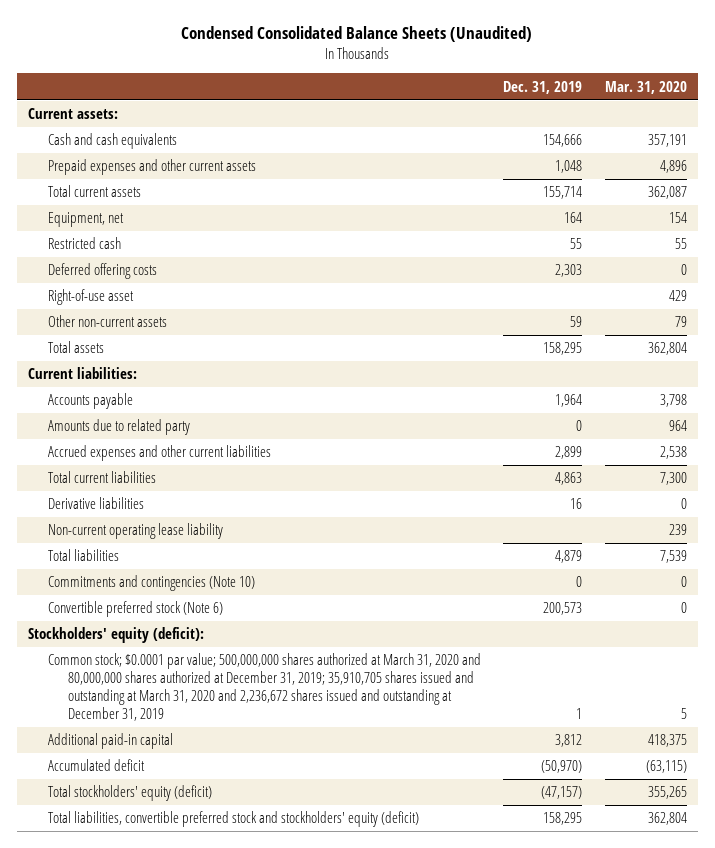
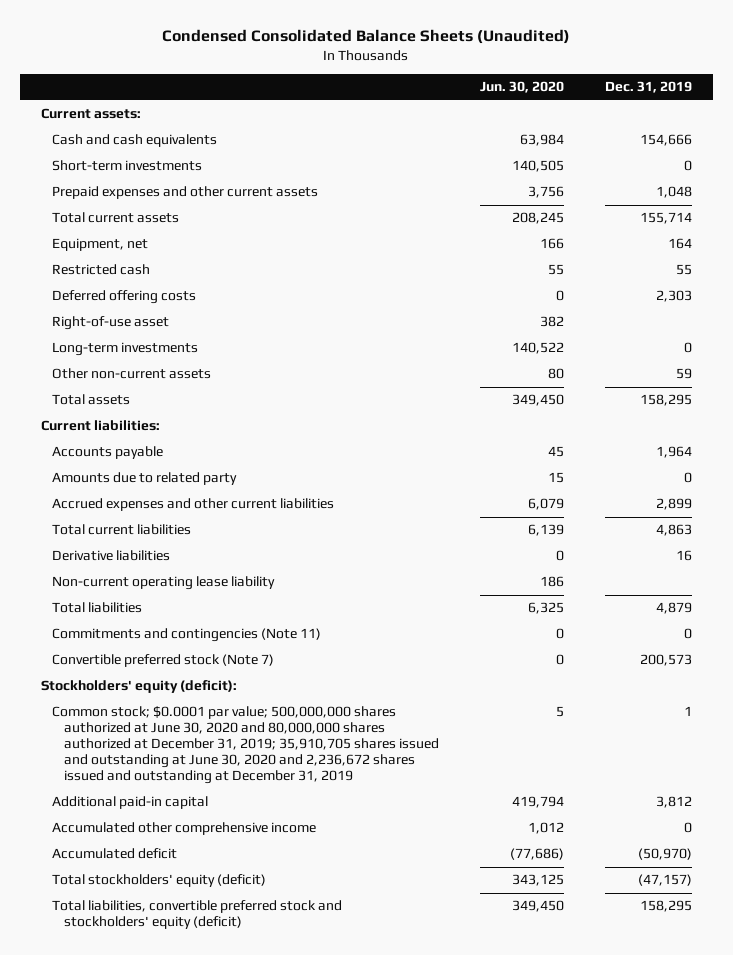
[604,80,687,94] Mar. 31, 2020 -> none
none -> [479,81,564,94] Jun. 30, 2020
none -> [52,160,203,172] Short-term investments
none -> [52,342,199,357] Long-term investments
[48,575,256,592] Commitments and contingencies (Note 10) -> [52,628,322,643] Commitments and contingencies (Note 11)
[48,601,224,618] Convertible preferred stock (Note 6) -> [52,654,275,668] Convertible preferred stock (Note 7)
[48,653,482,722] Common stock; $0.0001 par value; 500,000,000 shares authorized at March 31, 2020 and 80,000,000 shares authorized at December 31, 2019; 35,910,705 shares issued and outstanding at March 31, 2020 and 2,236,672 shares issued and outstanding at December 31, 2019 -> [52,706,439,785] Common stock; $0.0001 par value; 500,000,000 shares authorized at June 30, 2020 and 80,000,000 shares authorized at December 31, 2019; 35,910,705 shares issued and outstanding at June 30, 2020 and 2,236,672 shares issued and outstanding at December 31, 2019
none -> [52,822,317,836] Accumulated other comprehensive income

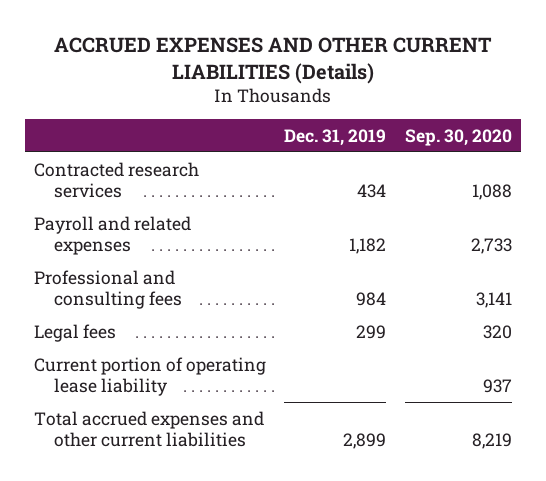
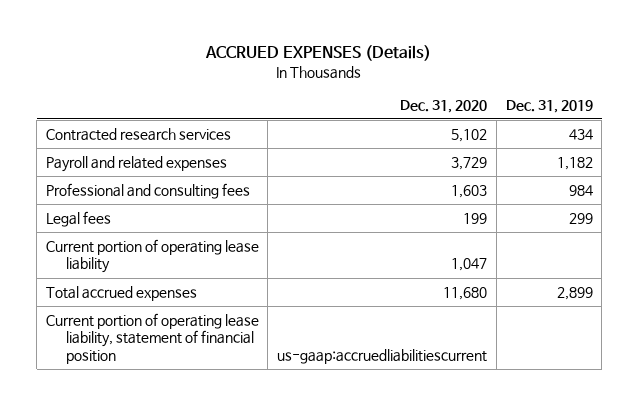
[53,36,492,84] ACCRUED EXPENSES AND OTHER CURRENT LIABILITIES (Details) -> [205,45,432,62] ACCRUED EXPENSES (Details)
[404,128,512,146] Sep. 30, 2020 -> none
none -> [400,99,488,113] Dec. 31, 2020
[33,410,264,447] Total accrued expenses and other current liabilities -> [45,286,197,302] Total accrued expenses
none -> [45,313,259,364] Current portion of operating lease liability, statement of financial position

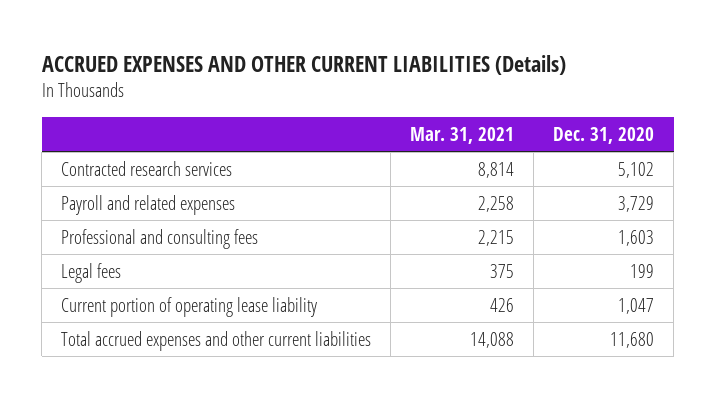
[205,45,432,62] ACCRUED EXPENSES (Details) -> [41,54,566,75] ACCRUED EXPENSES AND OTHER CURRENT LIABILITIES (Details)
[505,99,593,113] Dec. 31, 2019 -> none
none -> [410,126,515,144] Mar. 31, 2021
[45,313,259,364] Current portion of operating lease liability, statement of financial position -> none
[45,286,197,302] Total accrued expenses -> [61,331,372,352] Total accrued expenses and other current liabilities

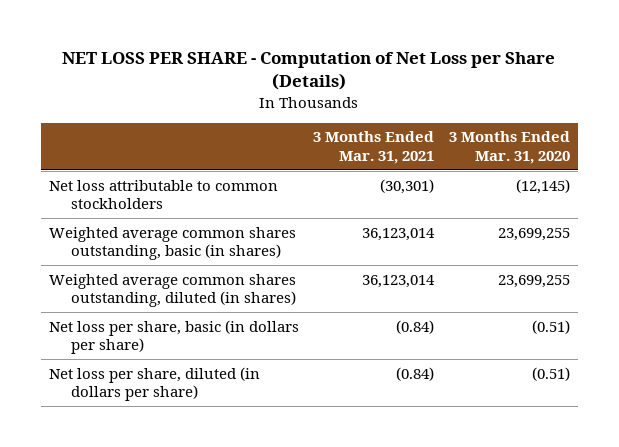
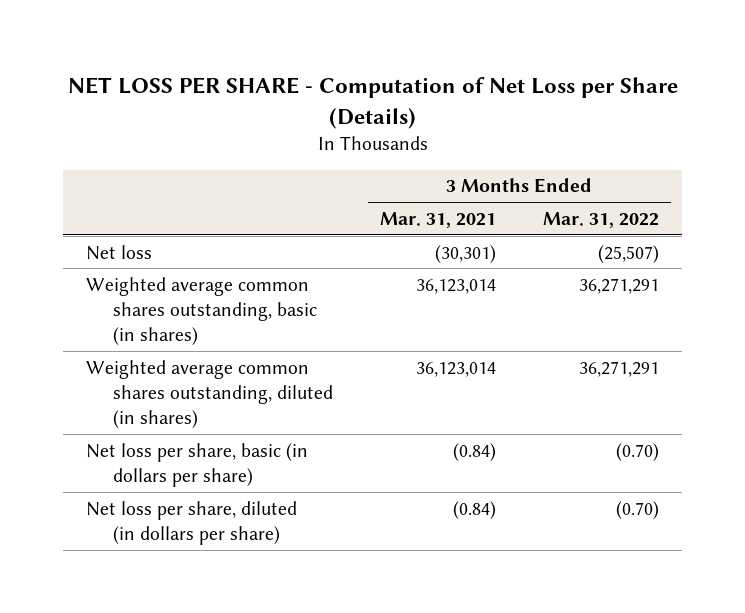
[449,131,571,164] 3 Months Ended Mar. 31, 2020 -> none
none -> [542,211,659,228] Mar. 31, 2022
[48,179,278,210] Net loss attributable to common stockholders -> [86,244,153,260] Net loss

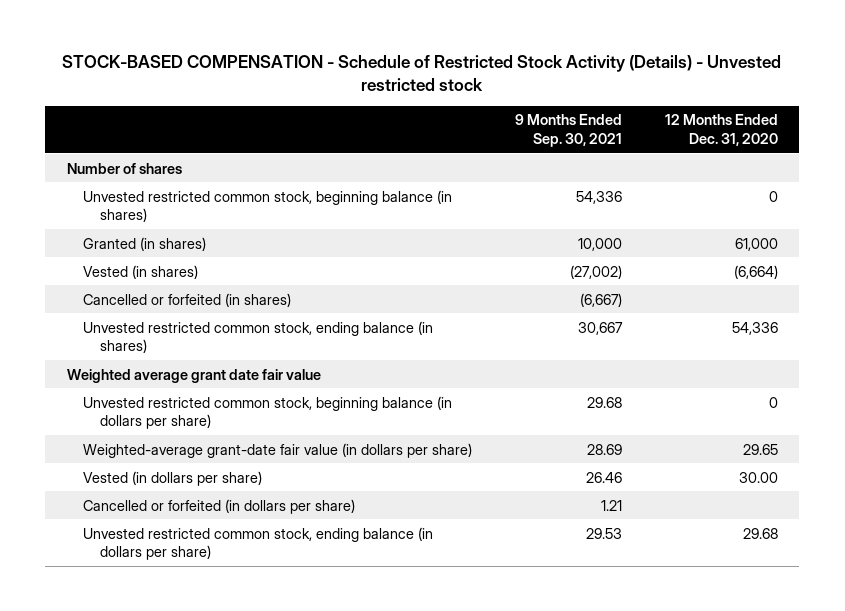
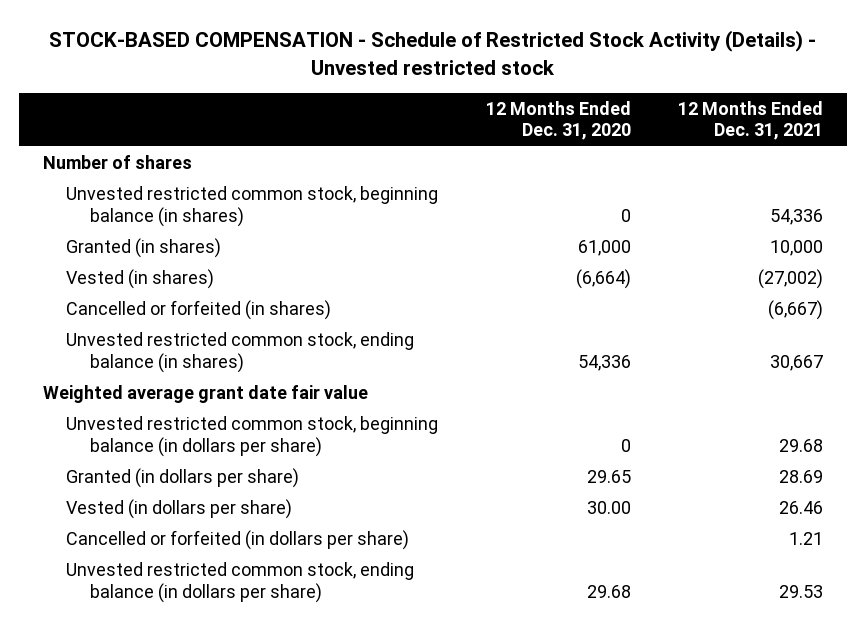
[515,114,623,147] 9 Months Ended Sep. 30, 2021 -> none
none -> [678,100,824,141] 12 Months Ended Dec. 31, 2021
[83,442,473,458] Weighted-average grant-date fair value (in dollars per share) -> [66,468,300,489] Granted (in dollars per share)

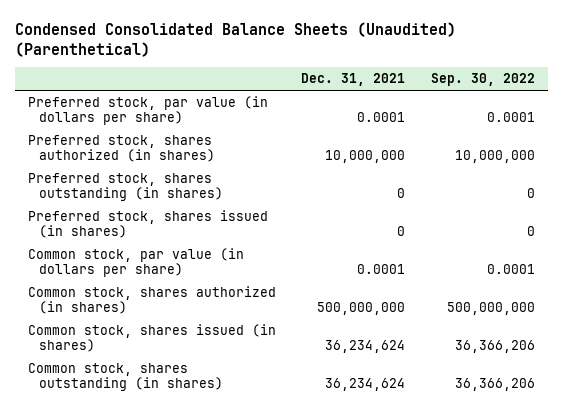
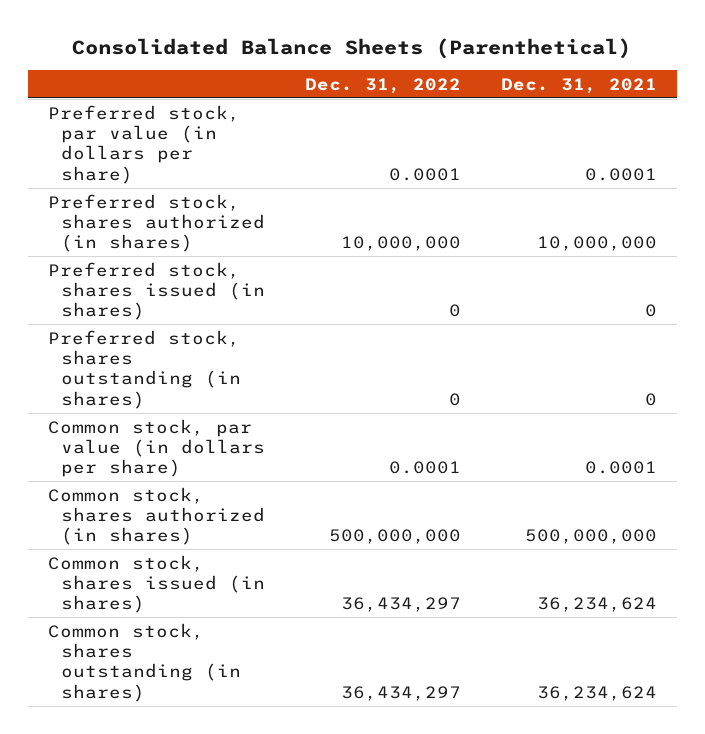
[15,21,457,57] Condensed Consolidated Balance Sheets (Unaudited) (Parenthetical) -> [72,37,632,59] Consolidated Balance Sheets (Parenthetical)
[430,73,535,87] Sep. 30, 2022 -> none
none -> [304,77,461,94] Dec. 31, 2022
[28,173,224,202] Preferred stock, shares outstanding (in shares) -> [48,329,242,409] Preferred stock, shares outstanding (in shares)

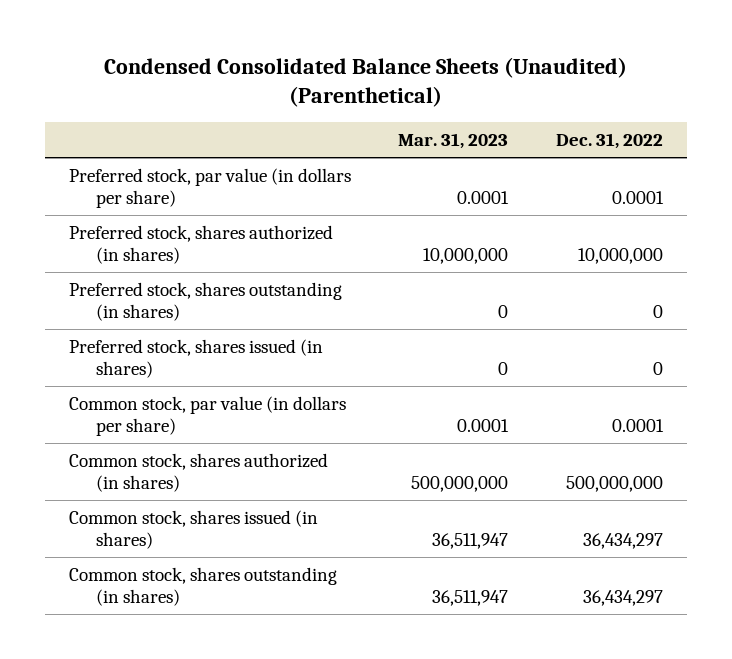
[72,37,632,59] Consolidated Balance Sheets (Parenthetical) -> [103,57,627,108] Condensed Consolidated Balance Sheets (Unaudited) (Parenthetical)
[500,77,657,94] Dec. 31, 2021 -> none
none -> [398,133,509,150] Mar. 31, 2023
[48,261,266,321] Preferred stock, shares issued (in shares) -> [68,338,323,379] Preferred stock, shares issued (in shares)

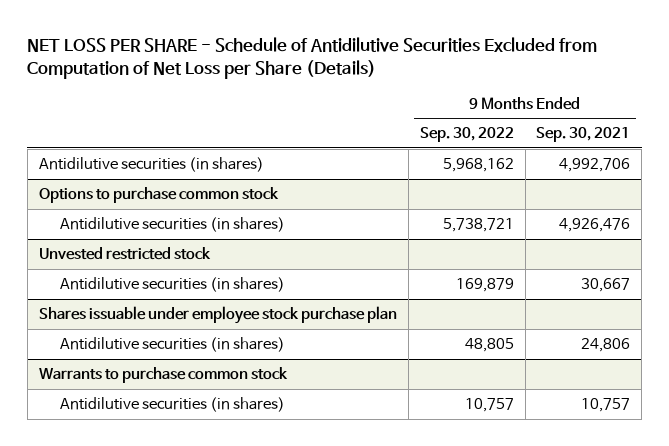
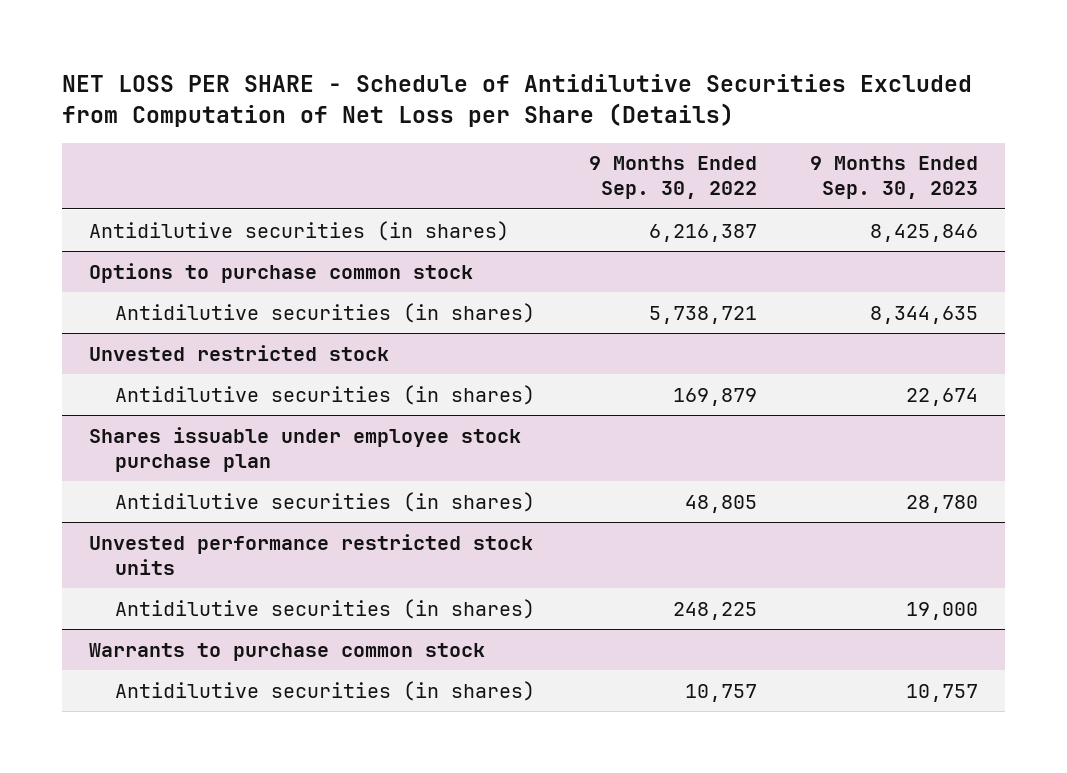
[536,127,631,143] Sep. 30, 2021 -> none
none -> [809,156,978,200] 9 Months Ended Sep. 30, 2023
[442,158,514,173] 5,968,162 -> [648,223,757,242] 6,216,387
none -> [88,533,533,575] Unvested performance restricted stock units
none -> [115,598,536,619] Antidilutive securities (in shares)

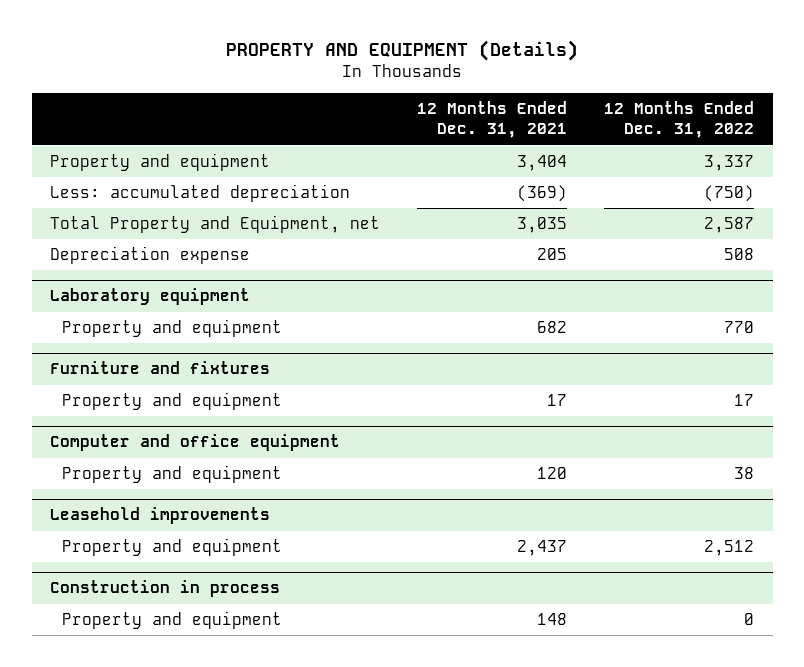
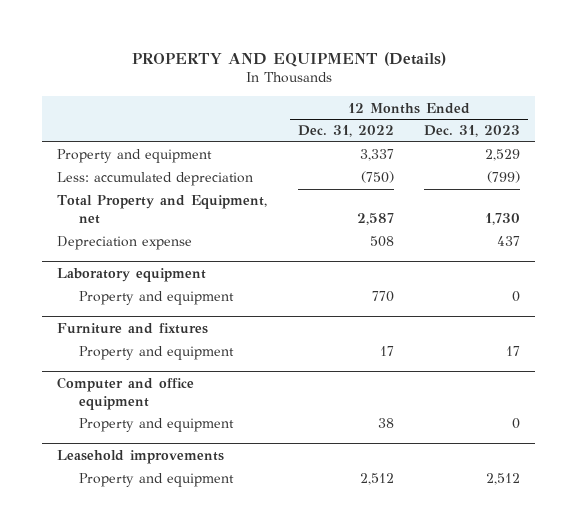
[417,101,568,139] 12 Months Ended Dec. 31, 2021 -> none
none -> [424,125,521,138] Dec. 31, 2023
[50,580,281,598] Construction in process -> none
[62,611,283,630] Property and equipment -> none

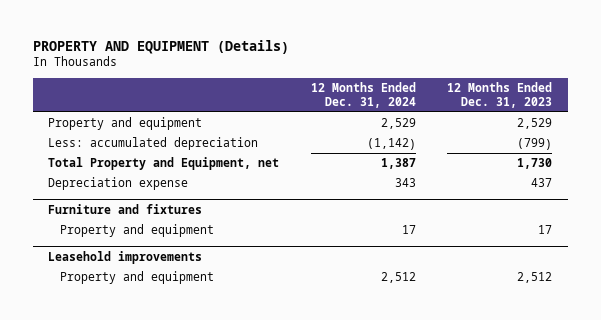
[297,125,394,138] Dec. 31, 2022 -> none
none -> [310,82,416,108] 12 Months Ended Dec. 31, 2024
[57,268,207,283] Laboratory equipment -> none
[79,291,235,306] Property and equipment -> none
[57,377,195,410] Computer and office equipment -> none
[79,418,235,433] Property and equipment -> none

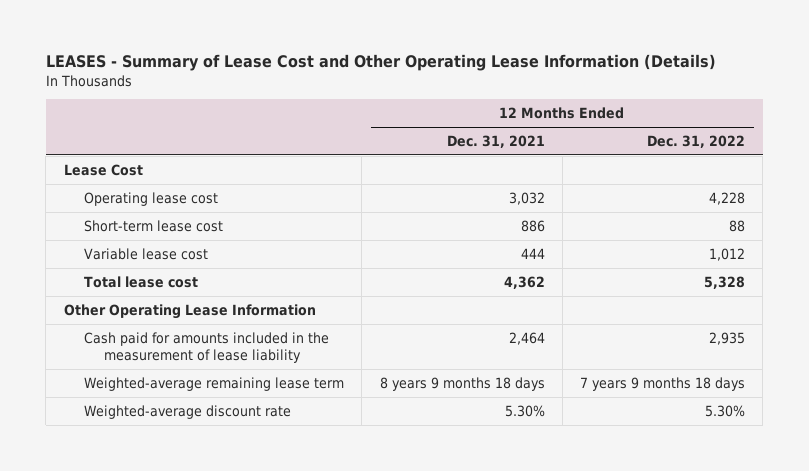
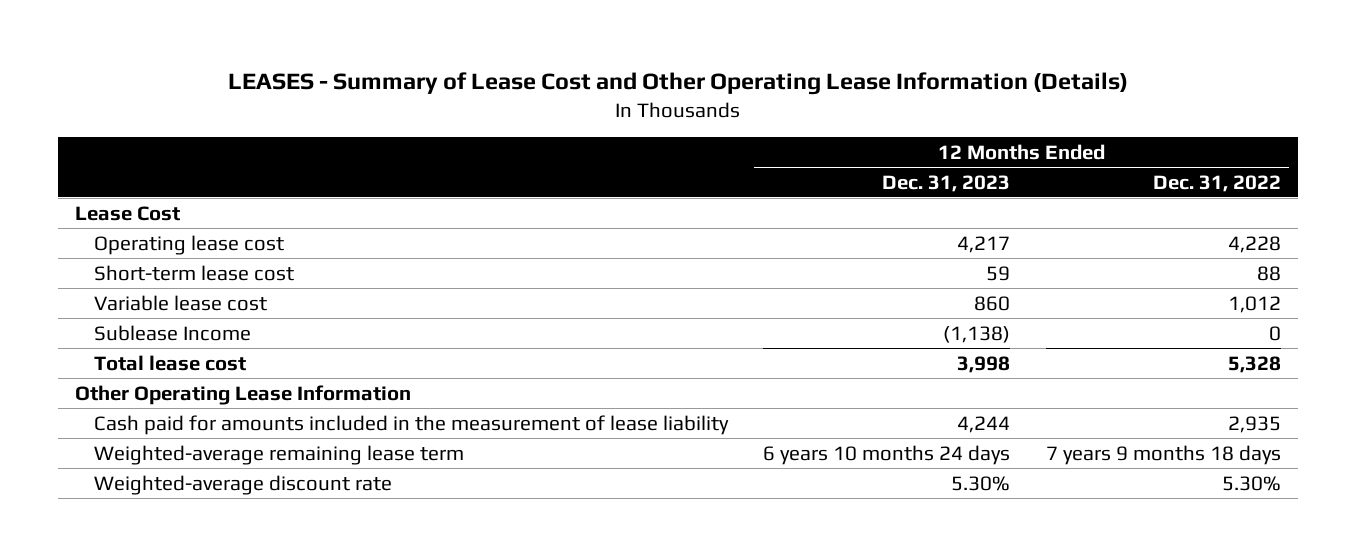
[446,134,545,148] Dec. 31, 2021 -> none
none -> [882,174,1011,192] Dec. 31, 2023
none -> [93,324,251,341] Sublease Income

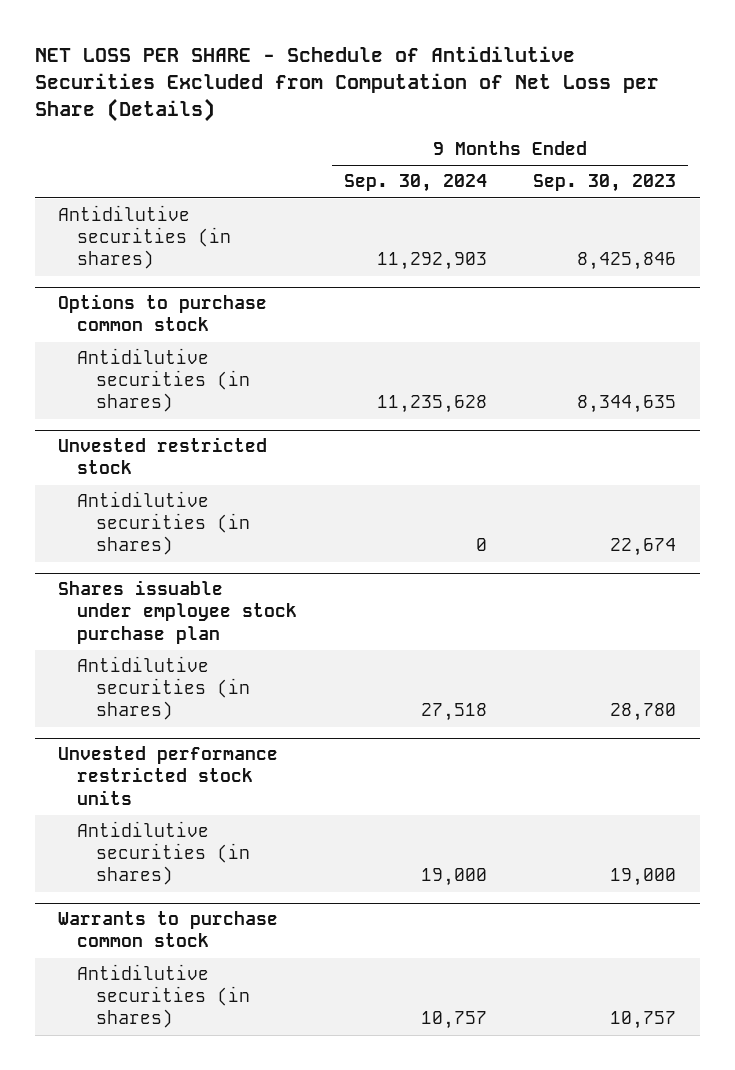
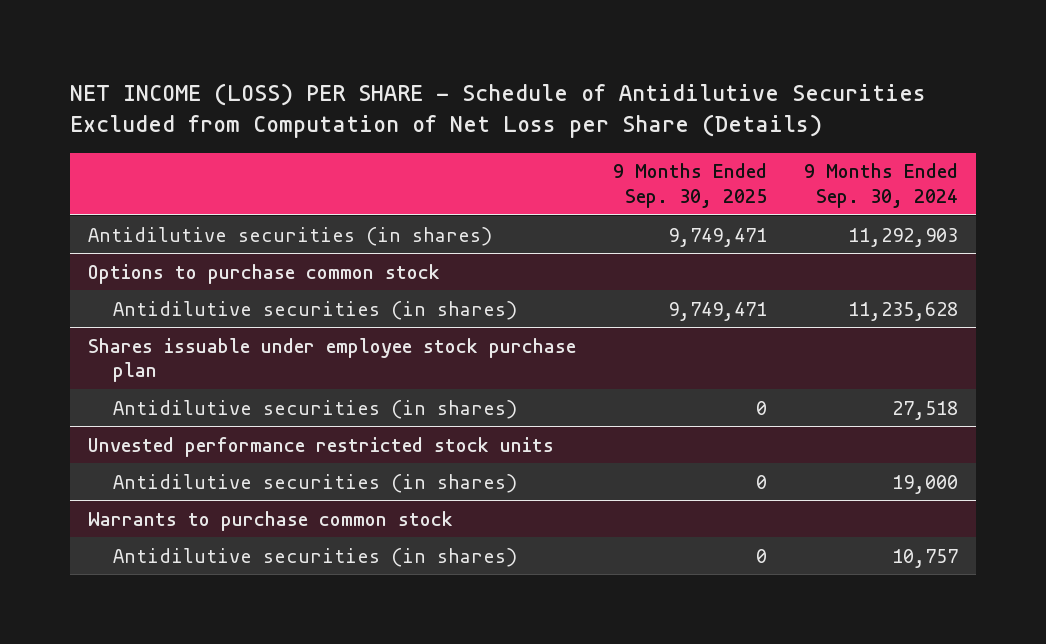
[34,45,659,122] NET LOSS PER SHARE - Schedule of Antidilutive Securities Excluded from Computation of Net Loss per Share (Details) -> [69,83,926,139] NET INCOME (LOSS) PER SHARE - Schedule of Antidilutive Securities Excluded from Computation of Net Loss per Share (Details)
[533,174,677,193] Sep. 30, 2023 -> none
none -> [612,163,767,209] 9 Months Ended Sep. 30, 2025
[58,437,268,475] Unvested restricted stock -> none
[76,491,250,556] Antidilutive securities (in shares) -> none

